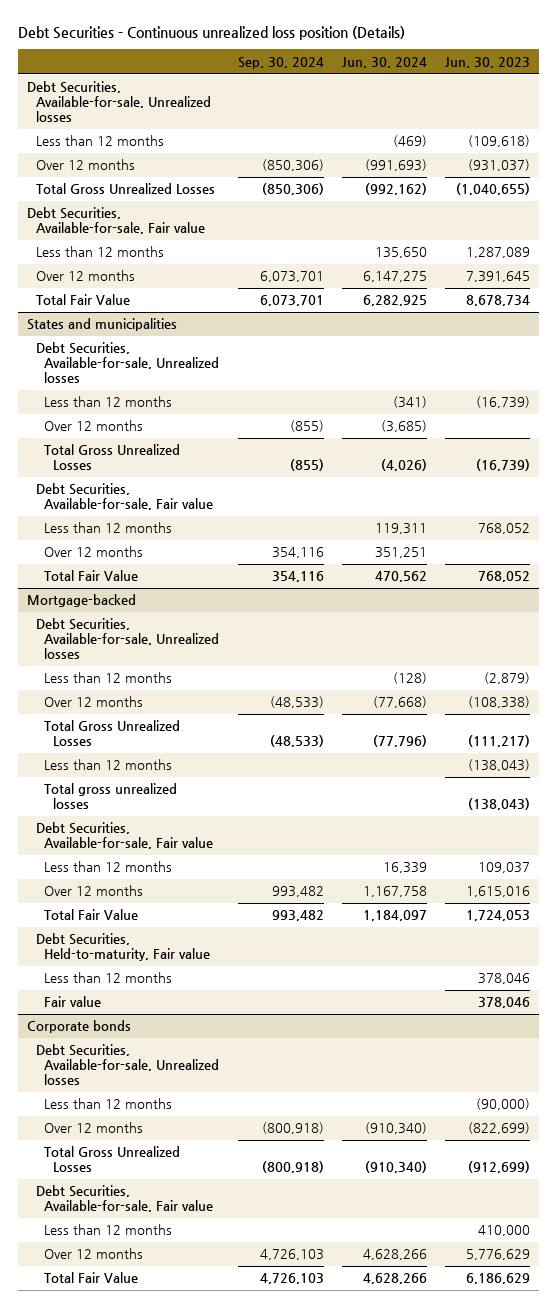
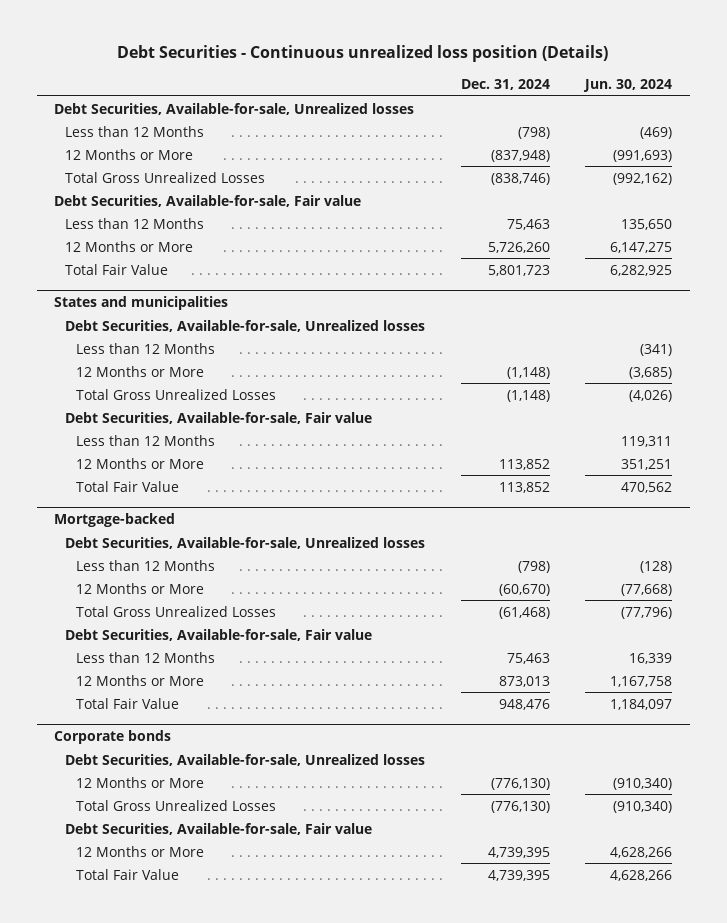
[237,56,324,69] Sep. 30, 2024 -> none
[444,56,530,68] Jun. 30, 2023 -> none
none -> [460,78,550,90] Dec. 31, 2024
[35,135,164,147] Less than 12 months -> [65,125,205,137] Less than 12 Months
[35,159,135,171] Over 12 months -> [65,148,194,160] 12 Months or More
[35,246,164,258] Less than 12 months -> [65,217,205,229] Less than 12 Months
[35,270,135,282] Over 12 months -> [65,240,194,252] 12 Months or More
[44,396,173,408] Less than 12 months -> [76,342,216,354] Less than 12 Months
[44,420,144,432] Over 12 months -> [76,365,205,377] 12 Months or More
[44,522,173,534] Less than 12 months -> [76,434,216,446] Less than 12 Months
[44,546,144,558] Over 12 months -> [76,457,205,469] 12 Months or More
[44,672,173,684] Less than 12 months -> [76,559,216,571] Less than 12 Months
[44,696,144,708] Over 12 months -> [76,582,205,594] 12 Months or More
[44,759,173,771] Less than 12 months -> none
[44,783,178,810] Total gross unrealized losses -> none
[44,861,173,873] Less than 12 months -> [76,651,216,663] Less than 12 Months
[44,885,144,897] Over 12 months -> [76,674,205,686] 12 Months or More
[35,933,211,962] Debt Securities, Held-to-maturity, Fair value -> none
[44,972,173,984] Less than 12 months -> none
[44,996,102,1008] Fair value -> none
[44,1098,173,1110] Less than 12 months -> none
[44,1122,144,1134] Over 12 months -> [76,776,205,788] 12 Months or More
[44,1224,173,1236] Less than 12 months -> none
[44,1248,144,1260] Over 12 months -> [76,845,205,857] 12 Months or More

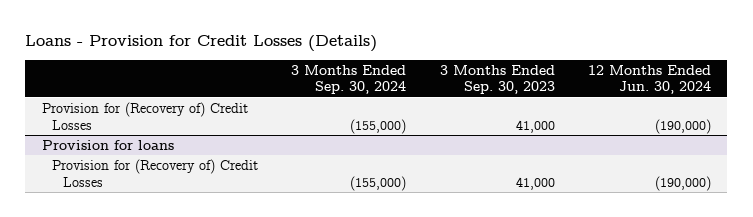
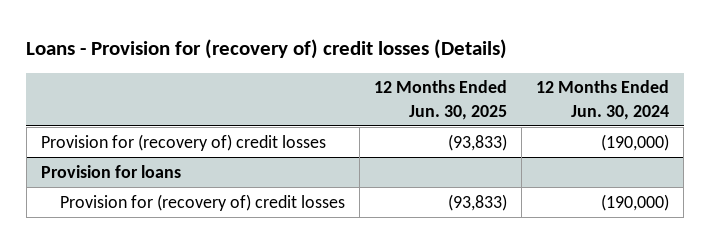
[25,35,378,53] Loans - Provision for Credit Losses (Details) -> [26,38,508,59] Loans - Provision for (recovery of) credit losses (Details)
[291,64,407,95] 3 Months Ended Sep. 30, 2024 -> none
[439,64,555,95] 3 Months Ended Sep. 30, 2023 -> none
none -> [373,80,507,120] 12 Months Ended Jun. 30, 2025
[41,101,248,130] Provision for (Recovery of) Credit Losses -> [41,133,327,151] Provision for (recovery of) credit losses
[52,158,259,187] Provision for (Recovery of) Credit Losses -> [59,193,345,211] Provision for (recovery of) credit losses

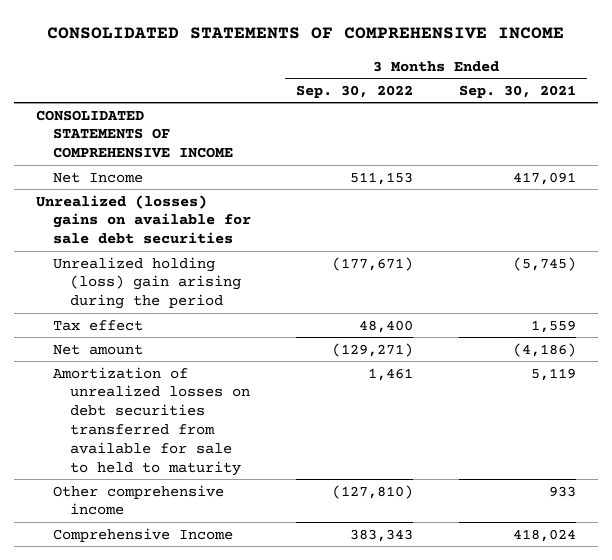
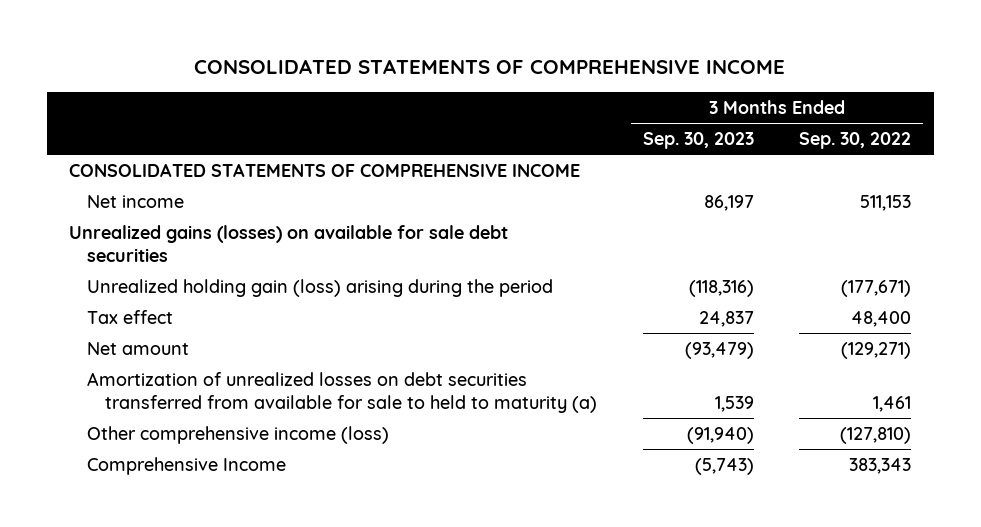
[458,84,576,98] Sep. 30, 2021 -> none
none -> [642,132,754,150] Sep. 30, 2023
[53,171,144,183] Net Income -> [87,194,185,208] Net income
[36,194,252,245] Unrealized (losses) gains on available for sale debt securities -> [69,224,509,262] Unrealized gains (losses) on available for sale debt securities
[53,256,242,310] Unrealized holding (loss) gain arising during the period -> [87,278,554,297] Unrealized holding gain (loss) arising during the period
[53,366,251,476] Amortization of unrealized losses on debt securities transferred from available for sale to held to maturity -> [87,371,598,413] Amortization of unrealized losses on debt securities transferred from available for sale to held to maturity (a)
[53,484,225,516] Other comprehensive income -> [87,425,390,444] Other comprehensive income (loss)

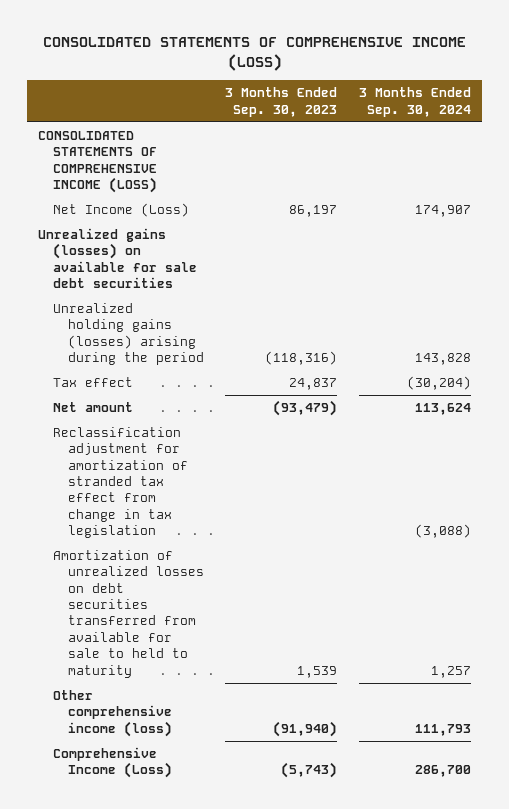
[194,59,786,75] CONSOLIDATED STATEMENTS OF COMPREHENSIVE INCOME -> [42,37,466,72] CONSOLIDATED STATEMENTS OF COMPREHENSIVE INCOME (LOSS)
[799,132,912,150] Sep. 30, 2022 -> none
none -> [358,87,471,117] 3 Months Ended Sep. 30, 2024
[69,162,581,177] CONSOLIDATED STATEMENTS OF COMPREHENSIVE INCOME -> [38,131,158,194] CONSOLIDATED STATEMENTS OF COMPREHENSIVE INCOME (LOSS)
[87,194,185,208] Net income -> [53,203,190,218] Net Income (Loss)
[87,278,554,297] Unrealized holding gain (loss) arising during the period -> [53,303,205,366] Unrealized holding gains (losses) arising during the period
none -> [53,427,189,539] Reclassification adjustment for amortization of stranded tax effect from change in tax legislation
[87,371,598,413] Amortization of unrealized losses on debt securities transferred from available for sale to held to maturity (a) -> [53,550,205,678] Amortization of unrealized losses on debt securities transferred from available for sale to held to maturity
[87,456,287,475] Comprehensive Income -> [53,747,173,779] Comprehensive Income (Loss)

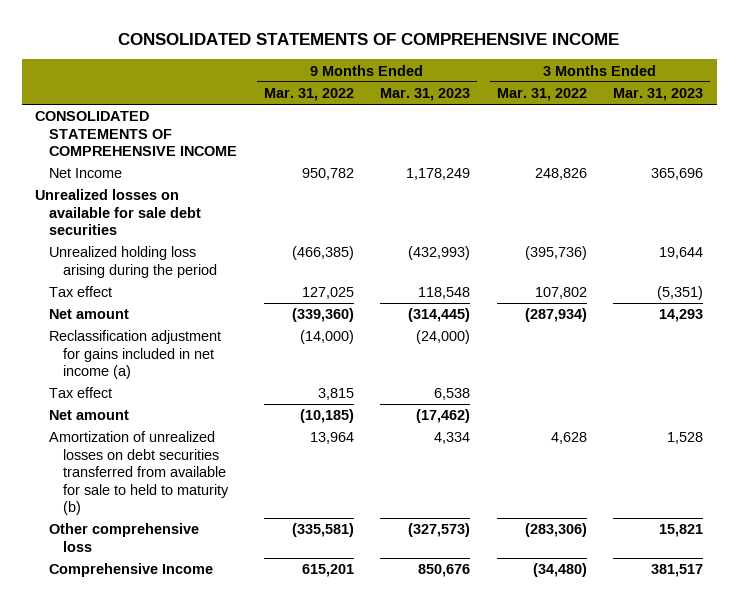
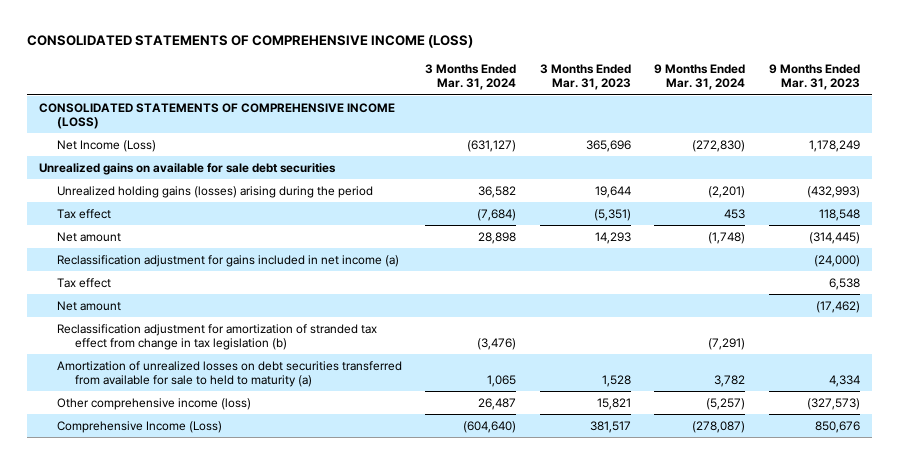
[118,32,620,45] CONSOLIDATED STATEMENTS OF COMPREHENSIVE INCOME -> [27,35,474,49] CONSOLIDATED STATEMENTS OF COMPREHENSIVE INCOME (LOSS)
[263,87,354,101] Mar. 31, 2022 -> none
[496,87,587,101] Mar. 31, 2022 -> none
none -> [425,63,517,91] 3 Months Ended Mar. 31, 2024
none -> [654,63,746,91] 9 Months Ended Mar. 31, 2024
[35,111,238,157] CONSOLIDATED STATEMENTS OF COMPREHENSIVE INCOME -> [38,102,395,130] CONSOLIDATED STATEMENTS OF COMPREHENSIVE INCOME (LOSS)
[49,168,123,179] Net Income -> [56,139,156,152] Net Income (Loss)
[35,189,202,236] Unrealized losses on available for sale debt securities -> [38,162,336,175] Unrealized gains on available for sale debt securities
[49,246,218,278] Unrealized holding loss arising during the period -> [56,185,373,198] Unrealized holding gains (losses) arising during the period
none -> [56,323,377,351] Reclassification adjustment for amortization of stranded tax effect from change in tax legislation (b)
[49,431,230,515] Amortization of unrealized losses on debt securities transferred from available for sale to held to maturity (b) -> [56,360,402,388] Amortization of unrealized losses on debt securities transferred from available for sale to held to maturity (a)
[49,523,200,552] Other comprehensive loss -> [56,397,251,410] Other comprehensive income (loss)
[49,563,214,578] Comprehensive Income -> [56,420,222,433] Comprehensive Income (Loss)

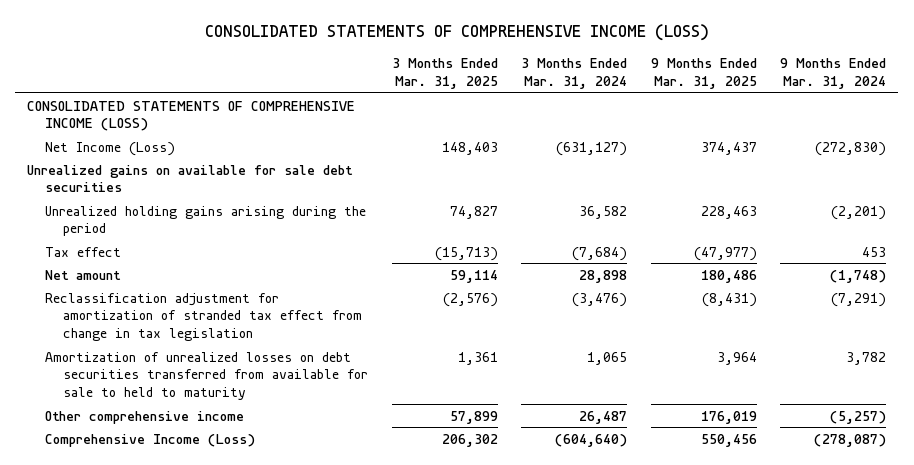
[539,63,631,91] 3 Months Ended Mar. 31, 2023 -> none
[768,63,860,91] 9 Months Ended Mar. 31, 2023 -> none
none -> [391,58,498,89] 3 Months Ended Mar. 31, 2025
none -> [650,58,757,89] 9 Months Ended Mar. 31, 2025
[56,185,373,198] Unrealized holding gains (losses) arising during the period -> [45,205,367,237] Unrealized holding gains arising during the period
[56,254,399,267] Reclassification adjustment for gains included in net income (a) -> none
[56,277,111,288] Tax effect -> none
[56,300,121,311] Net amount -> none
[56,323,377,351] Reclassification adjustment for amortization of stranded tax effect from change in tax legislation (b) -> [45,292,362,341] Reclassification adjustment for amortization of stranded tax effect from change in tax legislation
[56,360,402,388] Amortization of unrealized losses on debt securities transferred from available for sale to held to maturity (a) -> [45,351,368,400] Amortization of unrealized losses on debt securities transferred from available for sale to held to maturity
[56,397,251,410] Other comprehensive income (loss) -> [45,410,245,424] Other comprehensive income

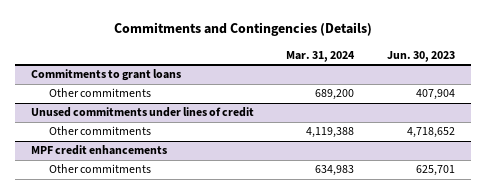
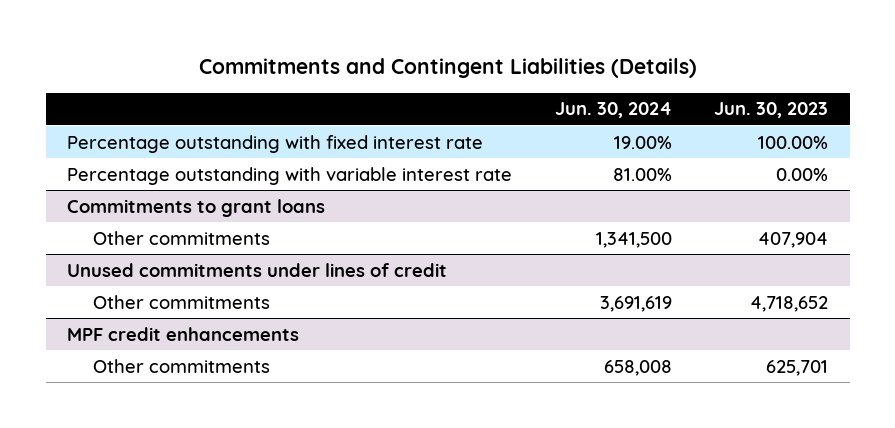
[113,22,372,37] Commitments and Contingencies (Details) -> [198,58,697,79] Commitments and Contingent Liabilities (Details)
[286,50,356,62] Mar. 31, 2024 -> none
none -> [554,102,672,119] Jun. 30, 2024
none -> [67,134,484,153] Percentage outstanding with fixed interest rate
none -> [67,166,513,185] Percentage outstanding with variable interest rate

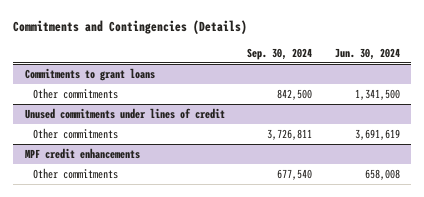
[198,58,697,79] Commitments and Contingent Liabilities (Details) -> [13,20,248,35] Commitments and Contingencies (Details)
[714,102,829,119] Jun. 30, 2023 -> none
none -> [247,47,313,60] Sep. 30, 2024
[67,134,484,153] Percentage outstanding with fixed interest rate -> none
[67,166,513,185] Percentage outstanding with variable interest rate -> none

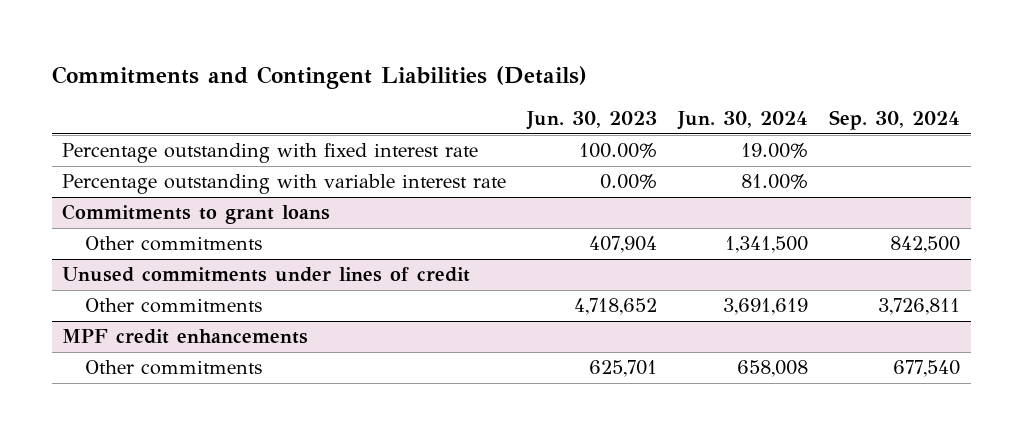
[13,20,248,35] Commitments and Contingencies (Details) -> [51,65,587,89] Commitments and Contingent Liabilities (Details)
none -> [526,111,658,131] Jun. 30, 2023
none -> [62,143,479,164] Percentage outstanding with fixed interest rate
none -> [62,174,507,195] Percentage outstanding with variable interest rate

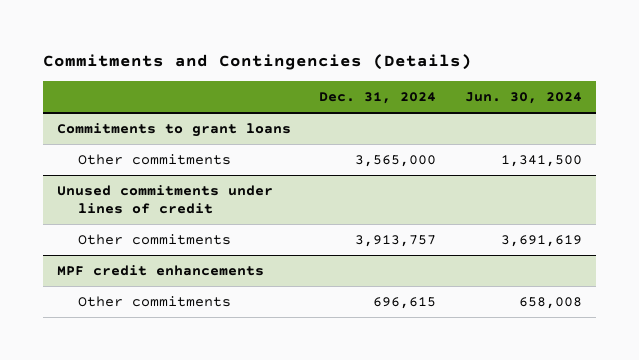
[51,65,587,89] Commitments and Contingent Liabilities (Details) -> [43,54,473,71] Commitments and Contingencies (Details)
[526,111,658,131] Jun. 30, 2023 -> none
[829,110,961,131] Sep. 30, 2024 -> none
none -> [319,92,437,105] Dec. 31, 2024
[62,143,479,164] Percentage outstanding with fixed interest rate -> none
[62,174,507,195] Percentage outstanding with variable interest rate -> none

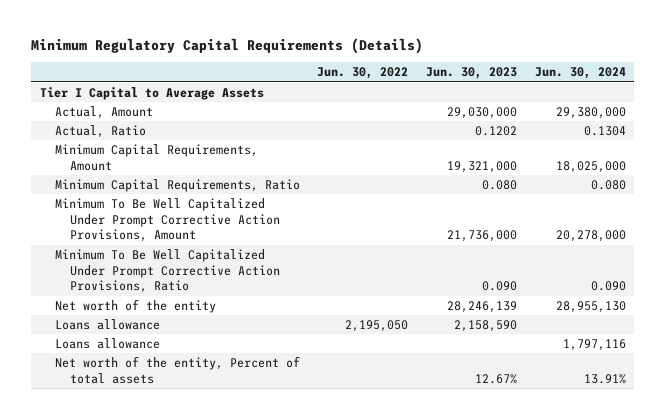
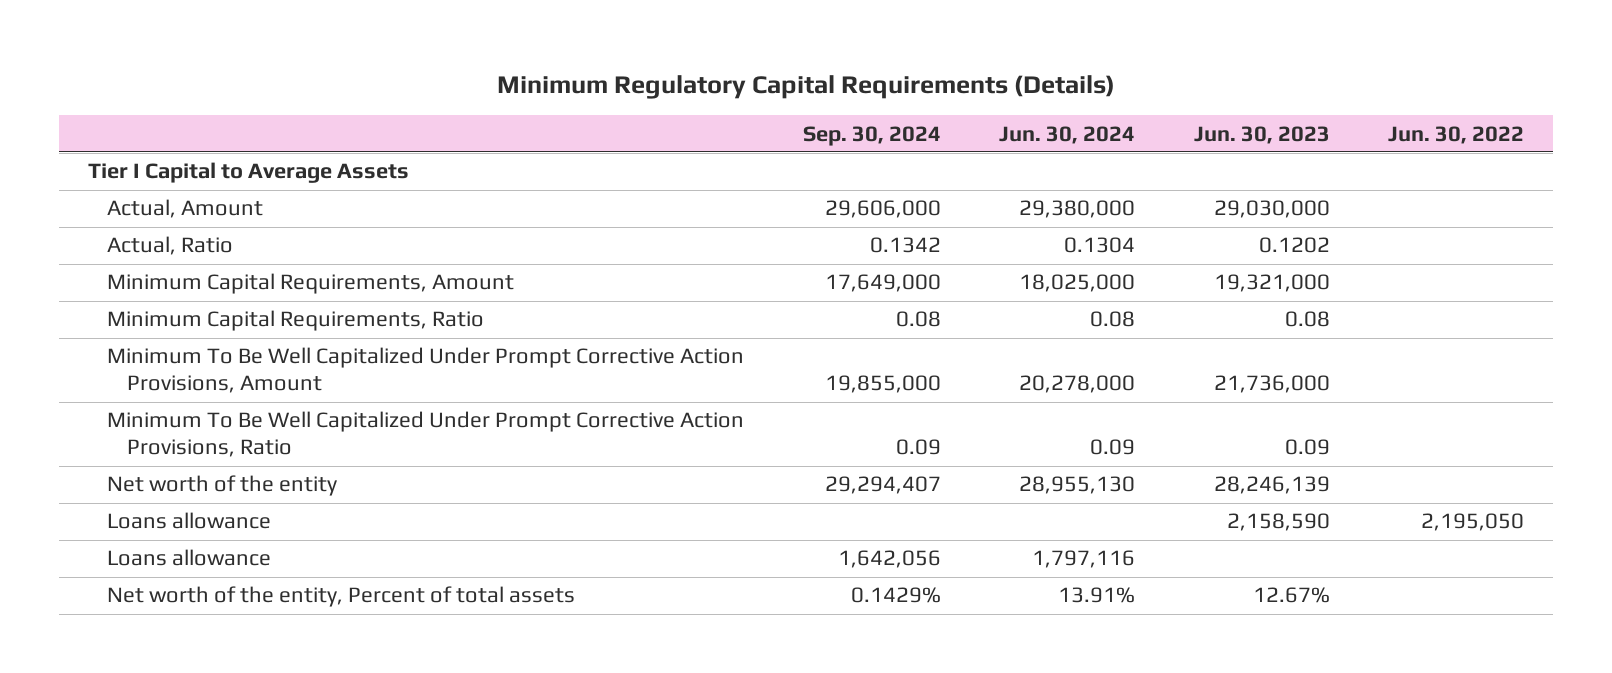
none -> [802,125,941,146] Sep. 30, 2024
[481,180,517,191] 0.080 -> [1284,311,1330,328] 0.08
[590,180,626,191] 0.080 -> [1090,311,1136,328] 0.08
[481,281,517,292] 0.090 -> [1284,439,1330,456] 0.09
[590,281,626,292] 0.090 -> [1090,439,1136,456] 0.09

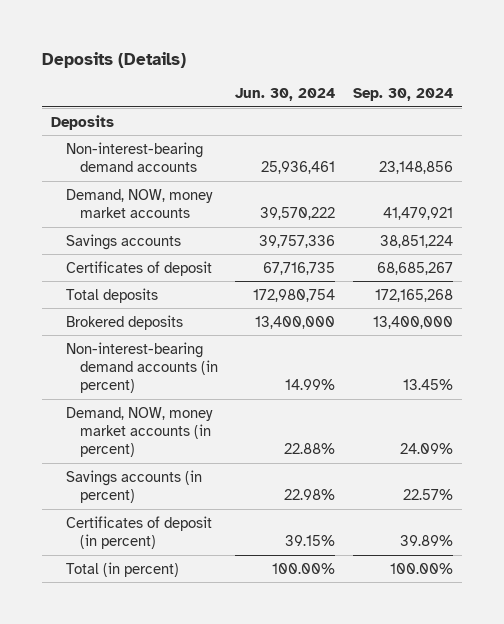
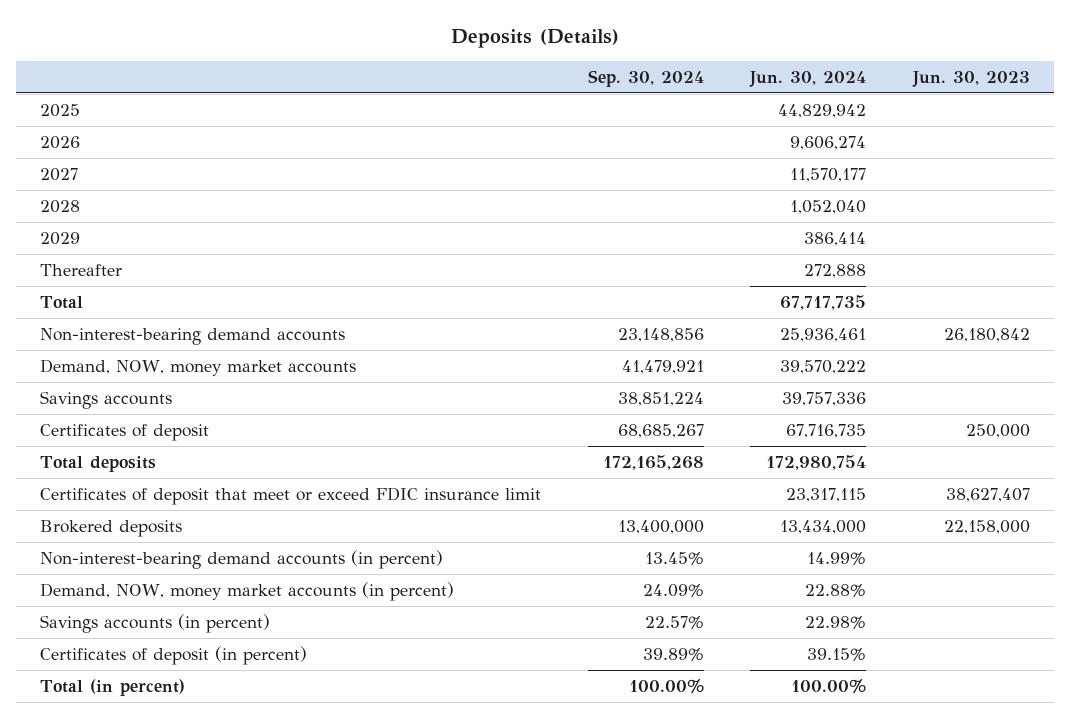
none -> [912,71,1031,88] Jun. 30, 2023
[51,114,115,130] Deposits -> none
none -> [39,104,80,118] 2025
none -> [39,136,80,150] 2026
none -> [39,168,78,182] 2027
none -> [39,200,80,214] 2028
none -> [39,232,80,246] 2029
none -> [39,264,122,277] Thereafter
none -> [39,296,83,310] Total
none -> [39,487,541,506] Certificates of deposit that meet or exceed FDIC insurance limit
[255,315,336,329] 13,400,000 -> [780,520,867,535] 13,434,000

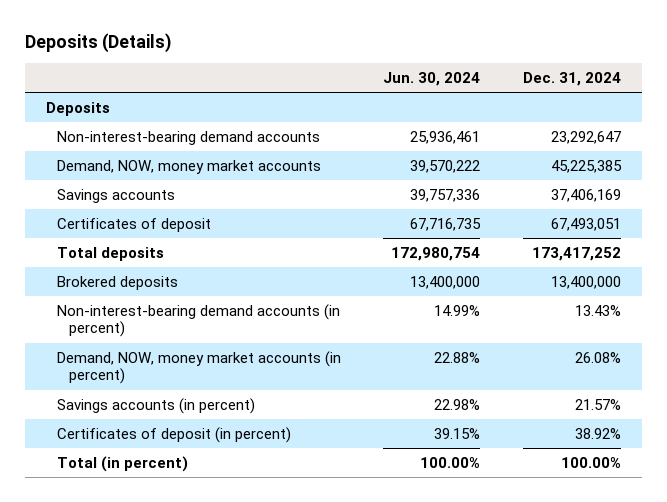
[587,70,704,88] Sep. 30, 2024 -> none
[912,71,1031,88] Jun. 30, 2023 -> none
none -> [522,71,621,86] Dec. 31, 2024
[39,104,80,118] 2025 -> none
[39,136,80,150] 2026 -> none
[39,168,78,182] 2027 -> none
[39,200,80,214] 2028 -> none
[39,232,80,246] 2029 -> none
[39,264,122,277] Thereafter -> none
[39,296,83,310] Total -> none
none -> [45,101,110,116] Deposits
[39,487,541,506] Certificates of deposit that meet or exceed FDIC insurance limit -> none
[780,520,867,535] 13,434,000 -> [410,275,481,289] 13,400,000

